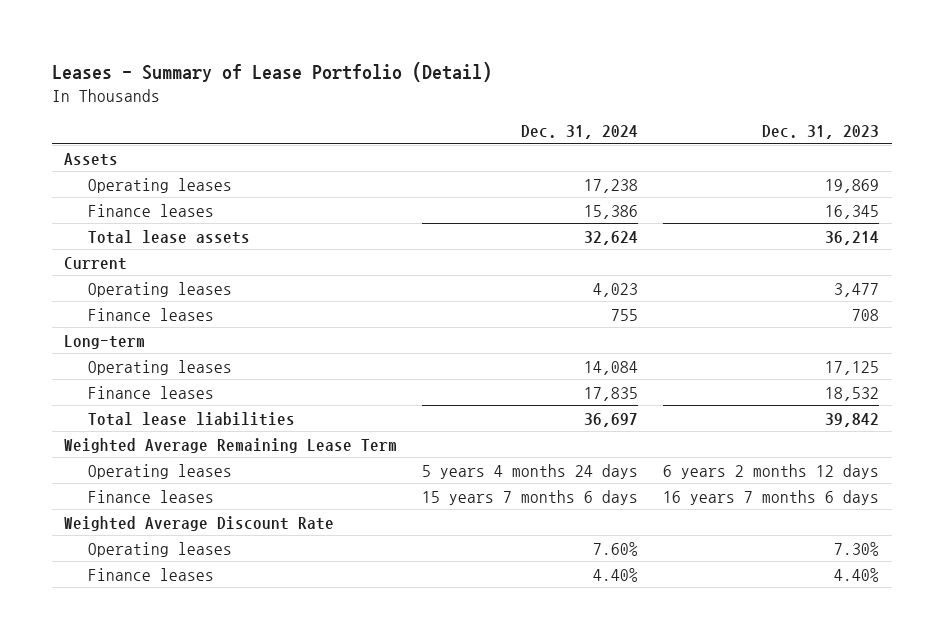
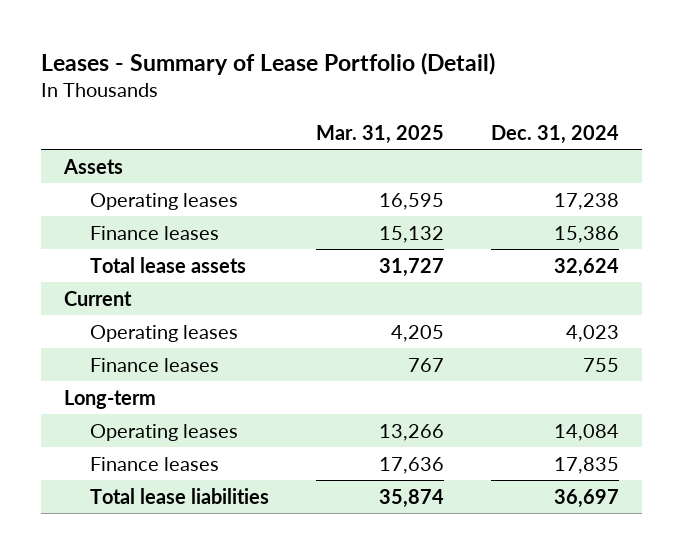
[762,124,880,139] Dec. 31, 2023 -> none
none -> [315,124,444,144] Mar. 31, 2025
[64,437,398,453] Weighted Average Remaining Lease Term -> none
[87,463,232,479] Operating leases -> none
[87,489,214,503] Finance leases -> none
[64,515,335,531] Weighted Average Discount Rate -> none
[87,541,232,557] Operating leases -> none
[87,567,214,581] Finance leases -> none

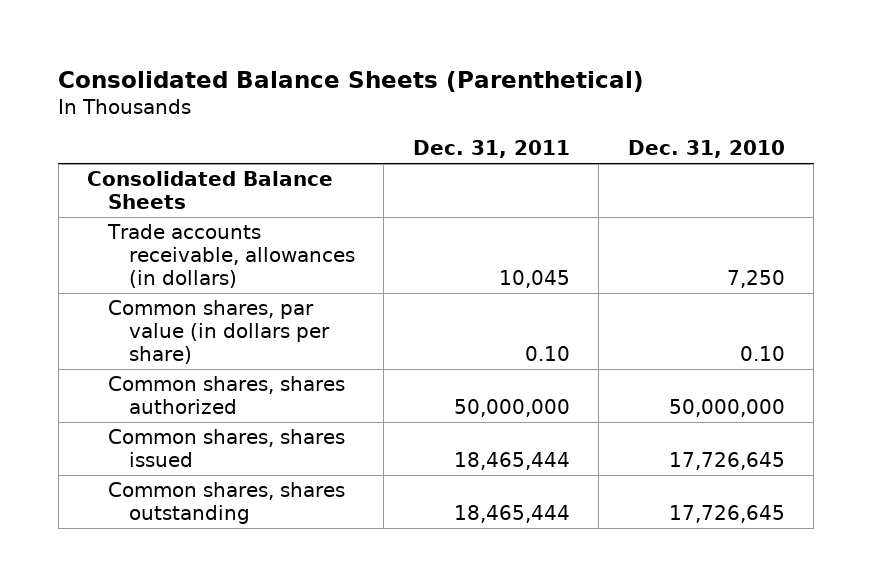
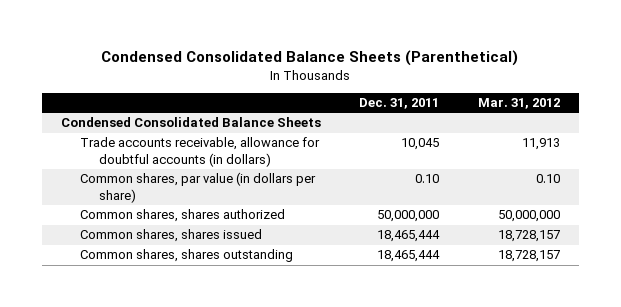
[58,71,645,93] Consolidated Balance Sheets (Parenthetical) -> [101,50,519,67] Condensed Consolidated Balance Sheets (Parenthetical)
[627,140,785,159] Dec. 31, 2010 -> none
none -> [477,98,560,110] Mar. 31, 2012
[87,170,334,210] Consolidated Balance Sheets -> [61,117,322,128] Condensed Consolidated Balance Sheets
[106,223,355,289] Trade accounts receivable, allowances (in dollars) -> [79,137,320,167] Trade accounts receivable, allowance for doubtful accounts (in dollars)

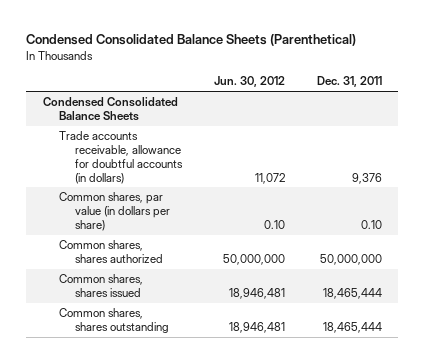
[477,98,560,110] Mar. 31, 2012 -> none
none -> [214,76,286,88] Jun. 30, 2012
[401,138,440,151] 10,045 -> [352,172,383,184] 9,376

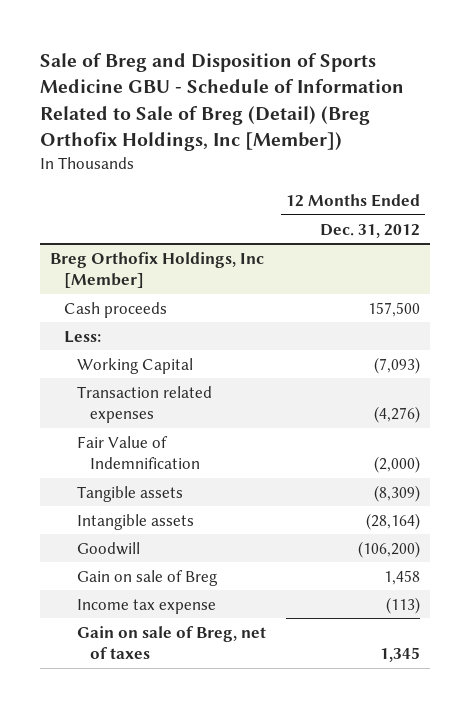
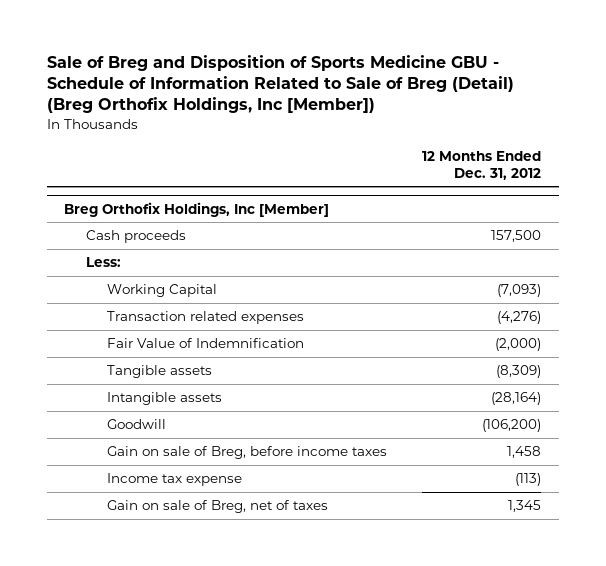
[76,569,218,586] Gain on sale of Breg -> [107,446,388,460] Gain on sale of Breg, before income taxes

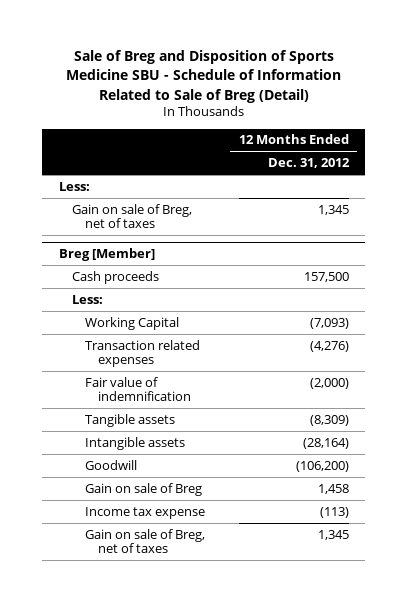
[46,54,514,114] Sale of Breg and Disposition of Sports Medicine GBU - Schedule of Information Related to Sale of Breg (Detail) (Breg Orthofix Holdings, Inc [Member]) -> [65,50,341,103] Sale of Breg and Disposition of Sports Medicine SBU - Schedule of Information Related to Sale of Breg (Detail)
[64,201,330,217] Breg Orthofix Holdings, Inc [Member] -> none
none -> [58,181,90,191] Less:
none -> [71,203,192,229] Gain on sale of Breg, net of taxes
none -> [58,247,155,261] Breg [Member]
[107,338,305,349] Fair Value of Indemnification -> [85,376,192,402] Fair value of indemnification
[107,446,388,460] Gain on sale of Breg, before income taxes -> [85,482,203,496] Gain on sale of Breg

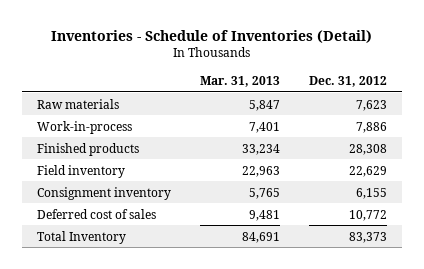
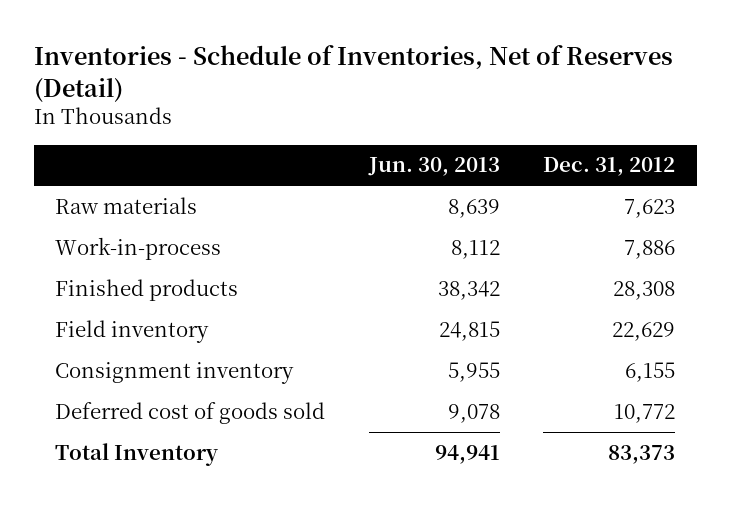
[51,30,373,44] Inventories - Schedule of Inventories (Detail) -> [33,45,673,102] Inventories - Schedule of Inventories, Net of Reserves (Detail)
[200,75,281,87] Mar. 31, 2013 -> none
none -> [367,157,500,177] Jun. 30, 2013
[36,208,156,219] Deferred cost of sales -> [55,401,326,424] Deferred cost of goods sold

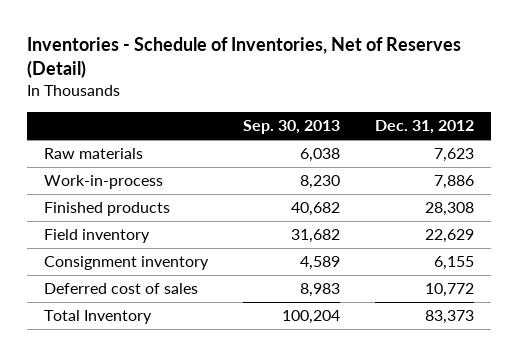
[367,157,500,177] Jun. 30, 2013 -> none
none -> [242,120,340,135] Sep. 30, 2013
[55,401,326,424] Deferred cost of goods sold -> [43,283,198,295] Deferred cost of sales

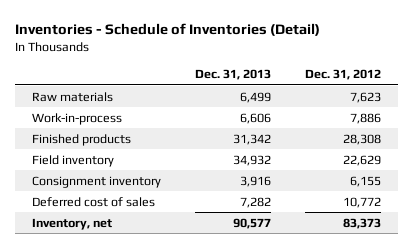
[26,36,461,79] Inventories - Schedule of Inventories, Net of Reserves (Detail) -> [14,23,320,37] Inventories - Schedule of Inventories (Detail)
[242,120,340,135] Sep. 30, 2013 -> none
none -> [195,68,272,80] Dec. 31, 2013
[43,310,152,325] Total Inventory -> [31,217,112,230] Inventory, net

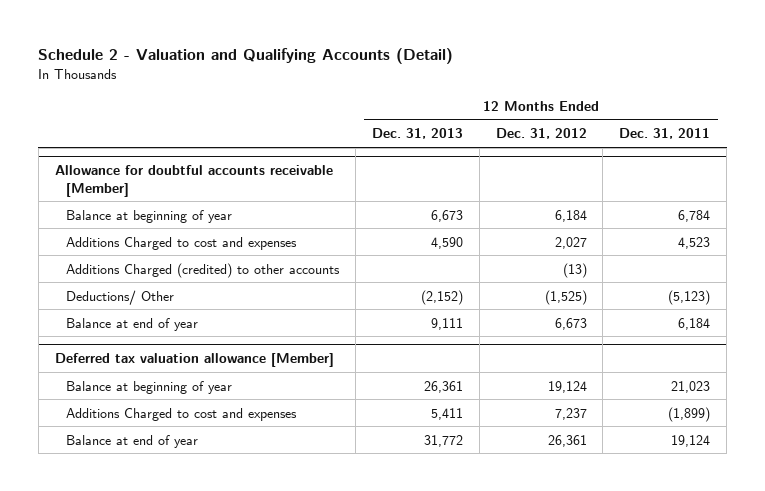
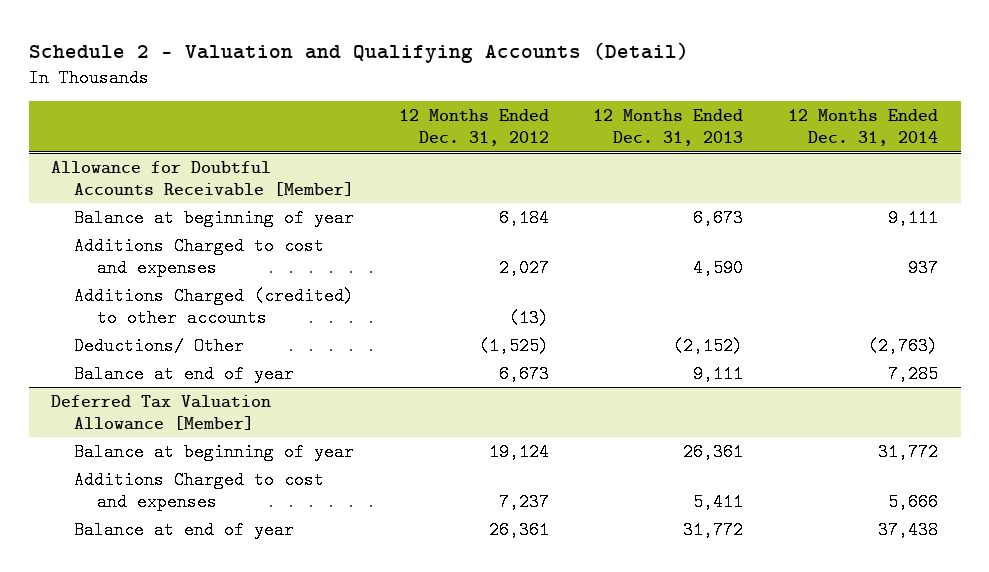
[619,128,711,140] Dec. 31, 2011 -> none
none -> [788,109,939,147] 12 Months Ended Dec. 31, 2014
[54,165,333,197] Allowance for doubtful accounts receivable [Member] -> [51,160,354,196] Allowance for Doubtful Accounts Receivable [Member]
[54,353,334,368] Deferred tax valuation allowance [Member] -> [51,394,272,430] Deferred Tax Valuation Allowance [Member]

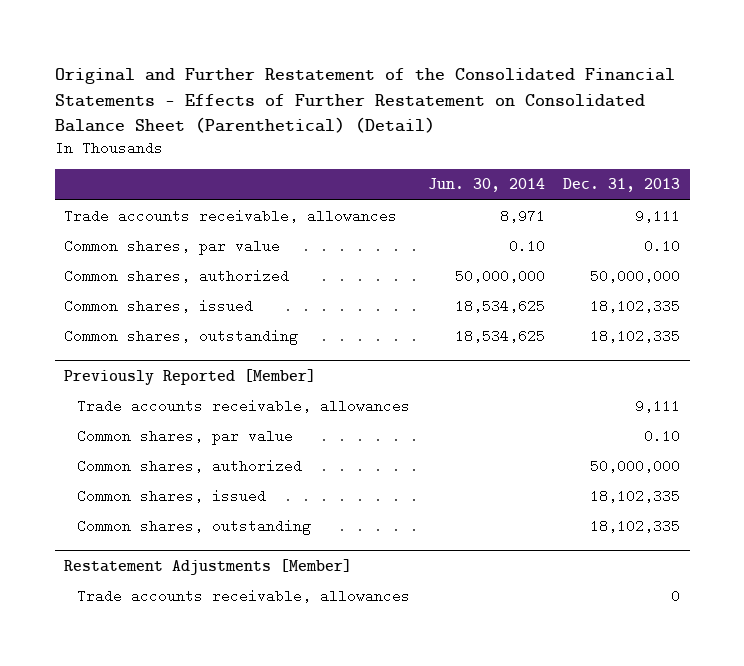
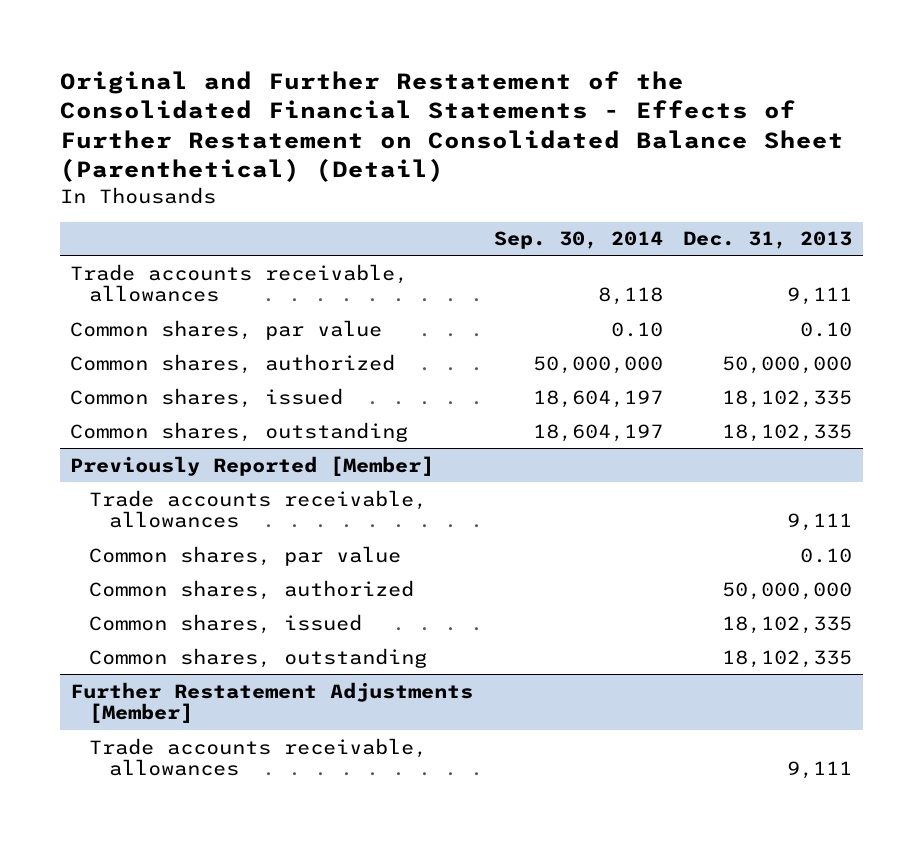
[427,178,545,193] Jun. 30, 2014 -> none
none -> [493,231,663,250] Sep. 30, 2014
[64,559,353,576] Restatement Adjustments [Member] -> [70,681,474,724] Further Restatement Adjustments [Member]
[671,589,681,604] 0 -> [787,761,853,780] 9,111

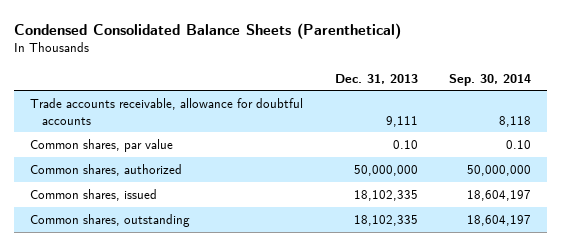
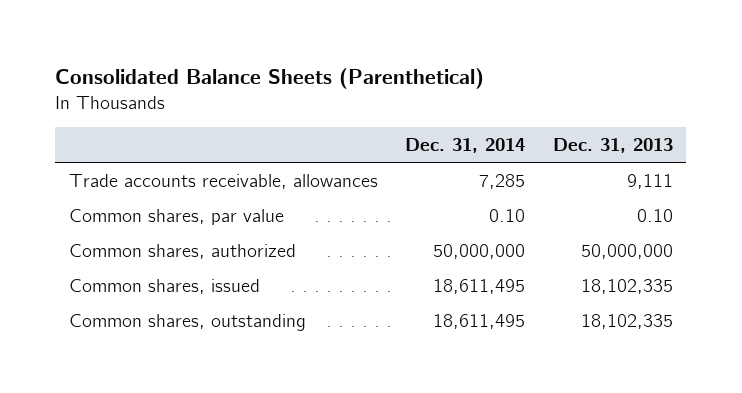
[14,22,402,39] Condensed Consolidated Balance Sheets (Parenthetical) -> [55,67,485,89] Consolidated Balance Sheets (Parenthetical)
[449,73,532,86] Sep. 30, 2014 -> none
none -> [405,137,526,153] Dec. 31, 2014
[30,98,304,125] Trade accounts receivable, allowance for doubtful accounts -> [68,173,378,189] Trade accounts receivable, allowances

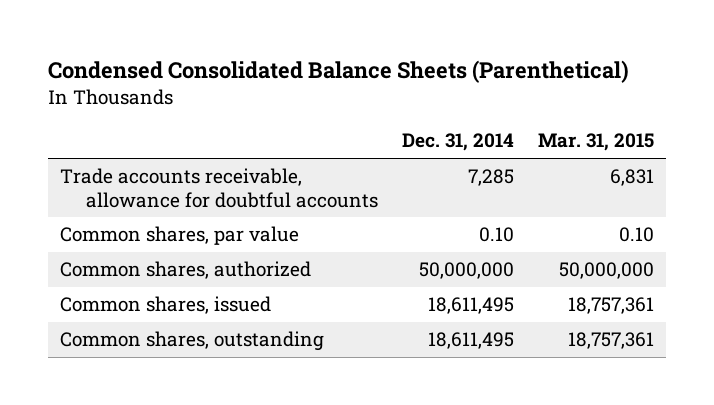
[55,67,485,89] Consolidated Balance Sheets (Parenthetical) -> [48,59,630,83] Condensed Consolidated Balance Sheets (Parenthetical)
[552,137,673,153] Dec. 31, 2013 -> none
none -> [537,133,654,152] Mar. 31, 2015
[68,173,378,189] Trade accounts receivable, allowances -> [60,168,379,208] Trade accounts receivable, allowance for doubtful accounts

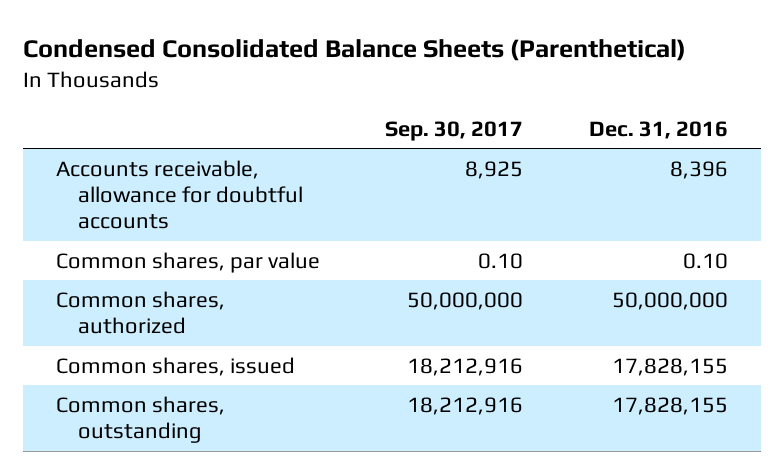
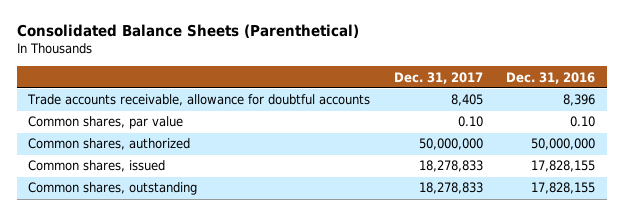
[22,39,686,62] Condensed Consolidated Balance Sheets (Parenthetical) -> [16,24,359,39] Consolidated Balance Sheets (Parenthetical)
[385,120,524,141] Sep. 30, 2017 -> none
none -> [393,71,483,84] Dec. 31, 2017
[55,159,303,230] Accounts receivable, allowance for doubtful accounts -> [27,94,371,107] Trade accounts receivable, allowance for doubtful accounts

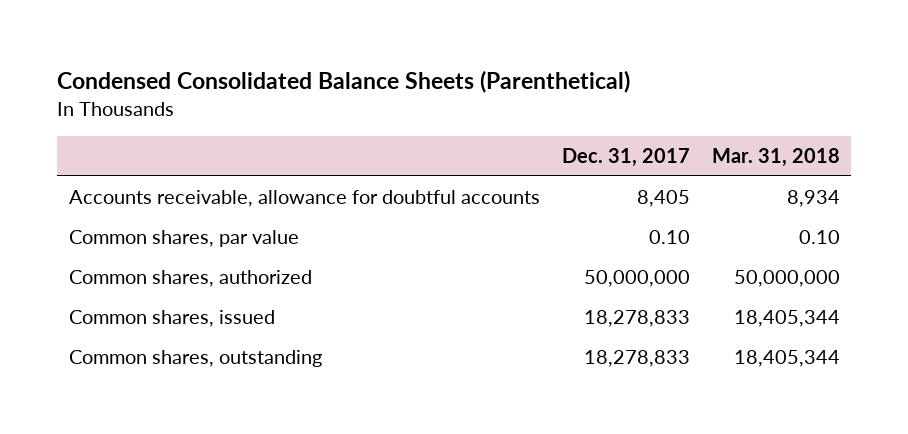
[16,24,359,39] Consolidated Balance Sheets (Parenthetical) -> [57,69,631,93] Condensed Consolidated Balance Sheets (Parenthetical)
[506,71,596,84] Dec. 31, 2016 -> none
none -> [711,148,840,168] Mar. 31, 2018
[27,94,371,107] Trade accounts receivable, allowance for doubtful accounts -> [68,190,540,208] Accounts receivable, allowance for doubtful accounts

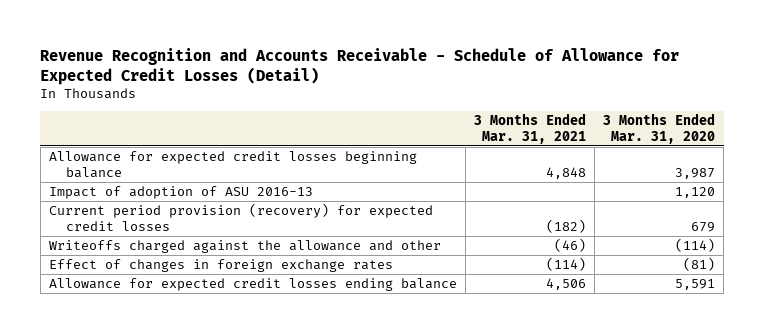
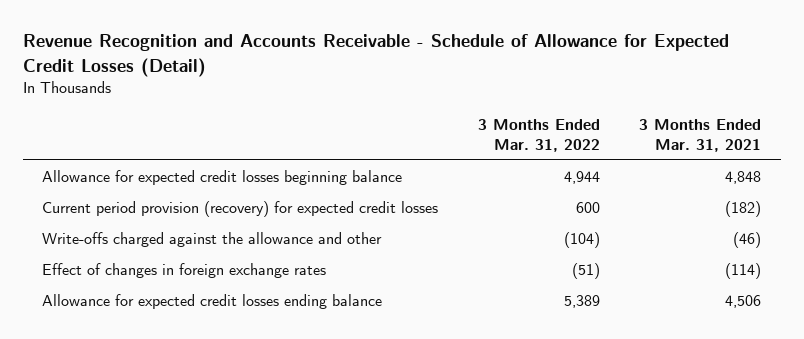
[603,113,716,145] 3 Months Ended Mar. 31, 2020 -> none
none -> [477,118,600,152] 3 Months Ended Mar. 31, 2022
[48,186,313,200] Impact of adoption of ASU 2016-13 -> none
[48,240,441,254] Writeoffs charged against the allowance and other -> [42,231,383,247] Write-offs charged against the allowance and other

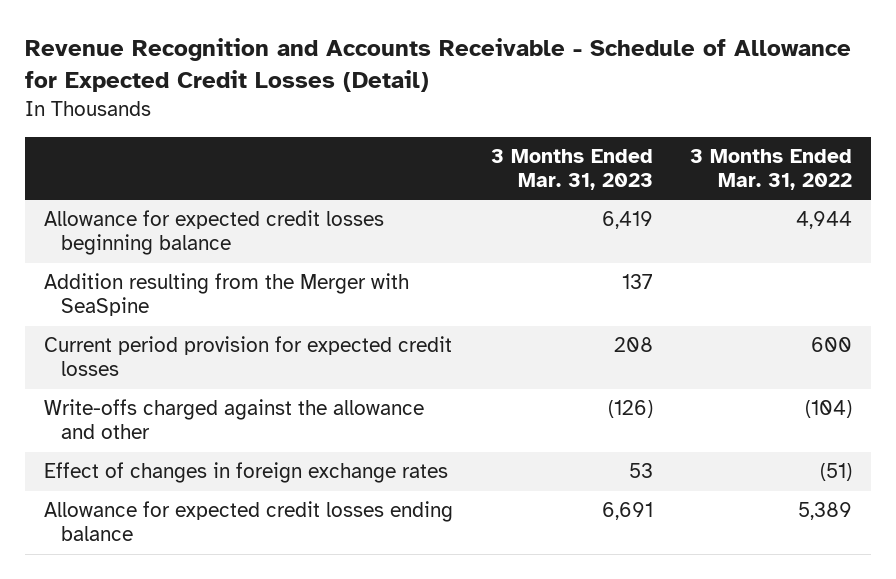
[639,118,762,152] 3 Months Ended Mar. 31, 2021 -> none
none -> [490,148,653,190] 3 Months Ended Mar. 31, 2023
none -> [43,273,409,317] Addition resulting from the Merger with SeaSpine
[42,200,439,217] Current period provision (recovery) for expected credit losses -> [43,336,452,377] Current period provision for expected credit losses

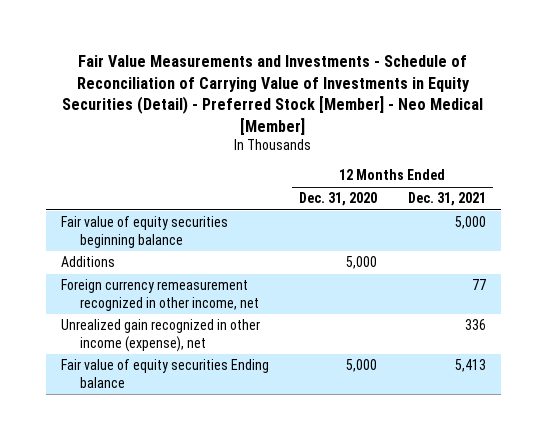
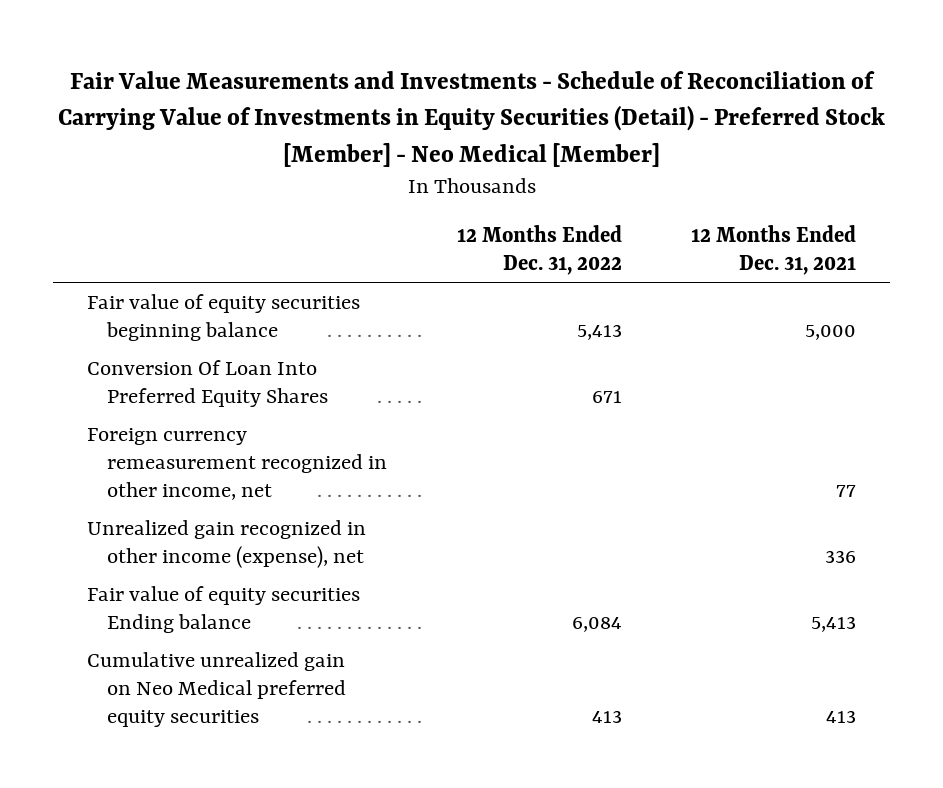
[299,192,378,207] Dec. 31, 2020 -> none
none -> [456,225,622,276] 12 Months Ended Dec. 31, 2022
[61,256,116,268] Additions -> none
none -> [87,359,329,407] Conversion Of Loan Into Preferred Equity Shares
none -> [87,651,347,727] Cumulative unrealized gain on Neo Medical preferred equity securities

